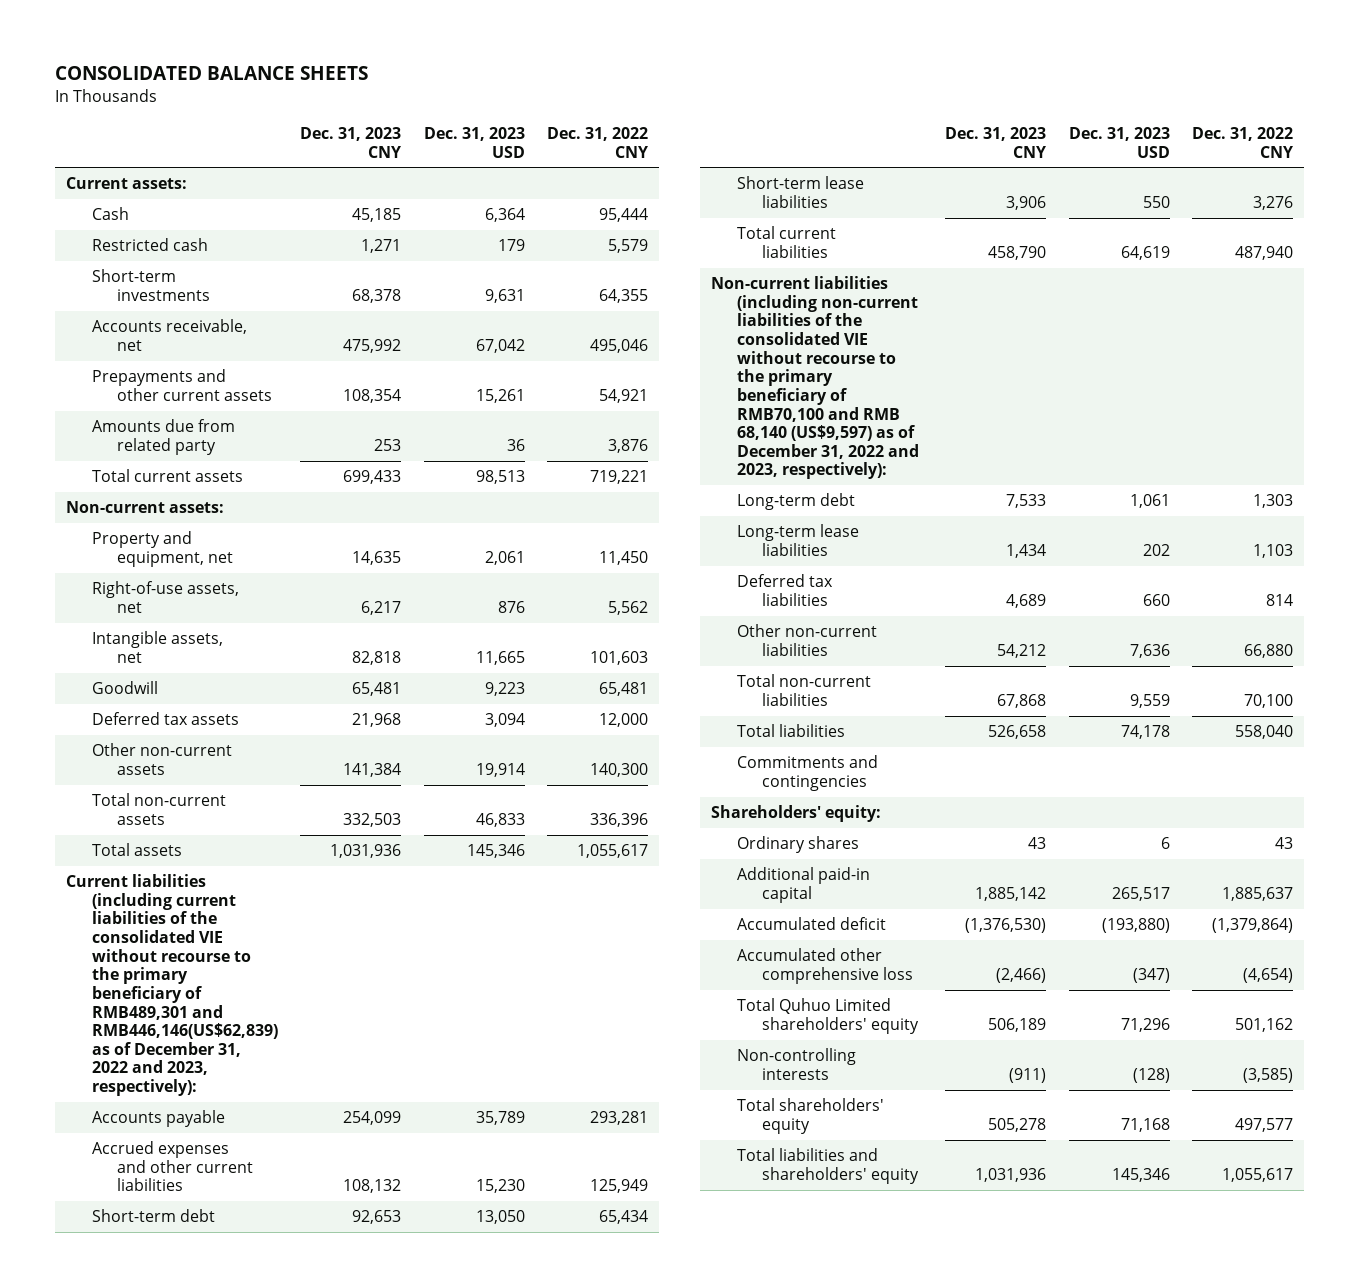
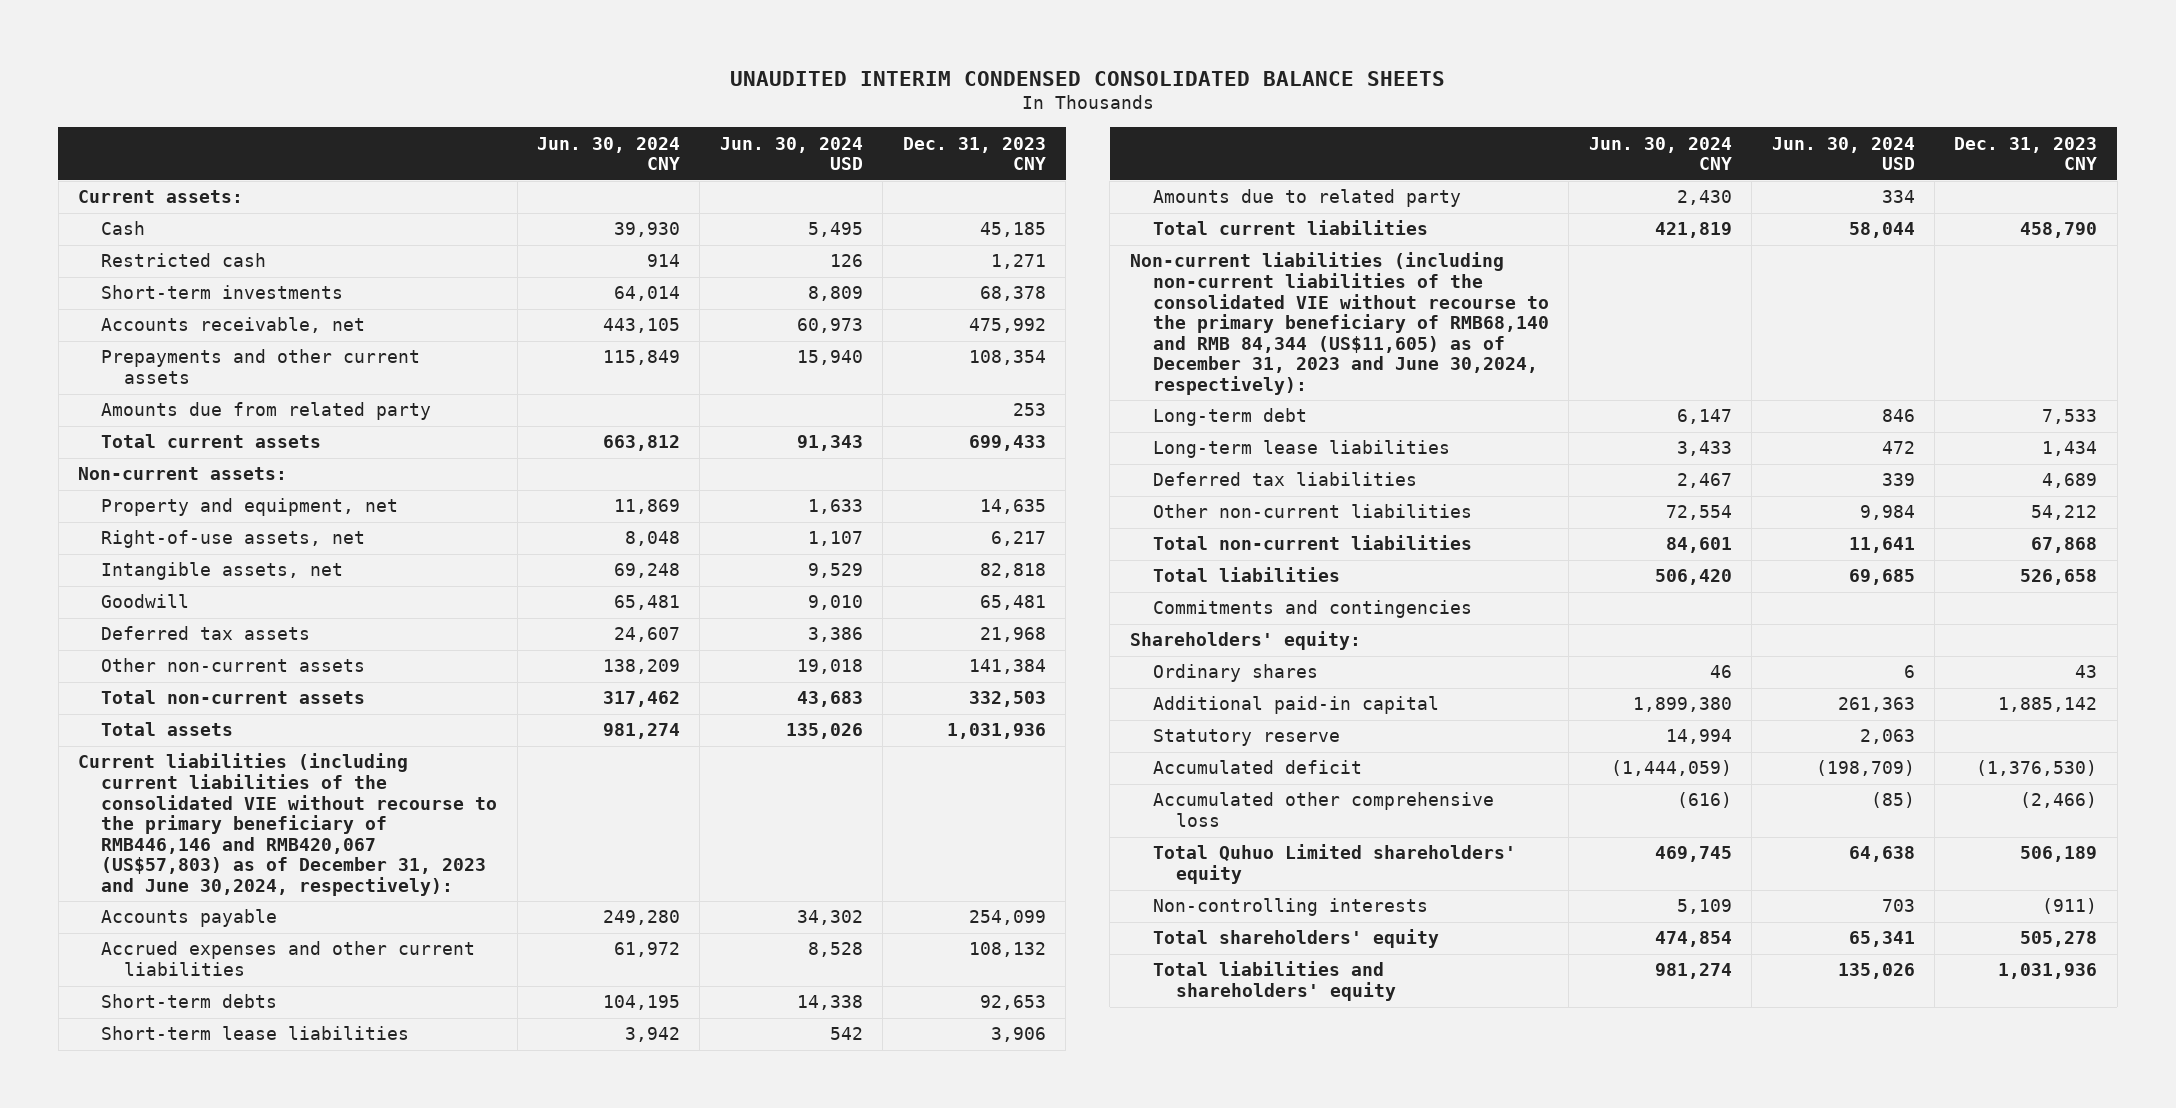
[54,65,368,80] CONSOLIDATED BALANCE SHEETS -> [729,70,1445,86] UNAUDITED INTERIM CONDENSED CONSOLIDATED BALANCE SHEETS
[423,126,525,158] Dec. 31, 2023 USD -> none
[547,126,649,158] Dec. 31, 2022 CNY -> none
none -> [536,136,680,171] Jun. 30, 2024 CNY
none -> [719,136,863,171] Jun. 30, 2024 USD
[66,874,278,1097] Current liabilities (including current liabilities of the consolidated VIE without recourse to the primary beneficiary of RMB489,301 and RMB446,146(US$62,839) as of December 31, 2022 and 2023, respectively): -> [78,753,498,896] Current liabilities (including current liabilities of the consolidated VIE without recourse to the primary beneficiary of RMB446,146 and RMB420,067 (US$57,803) as of December 31, 2023 and June 30,2024, respectively):
[91,1209,215,1223] Short-term debt -> [101,994,278,1009] Short-term debts
none -> [1152,189,1461,208] Amounts due to related party
[710,276,919,480] Non-current liabilities (including non-current liabilities of the consolidated VIE without recourse to the primary beneficiary of RMB70,100 and RMB 68,140 (US$9,597) as of December 31, 2022 and 2023, respectively): -> [1129,252,1549,395] Non-current liabilities (including non-current liabilities of the consolidated VIE without recourse to the primary beneficiary of RMB68,140 and RMB 84,344 (US$11,605) as of December 31, 2023 and June 30,2024, respectively):
none -> [1152,729,1340,747] Statutory reserve

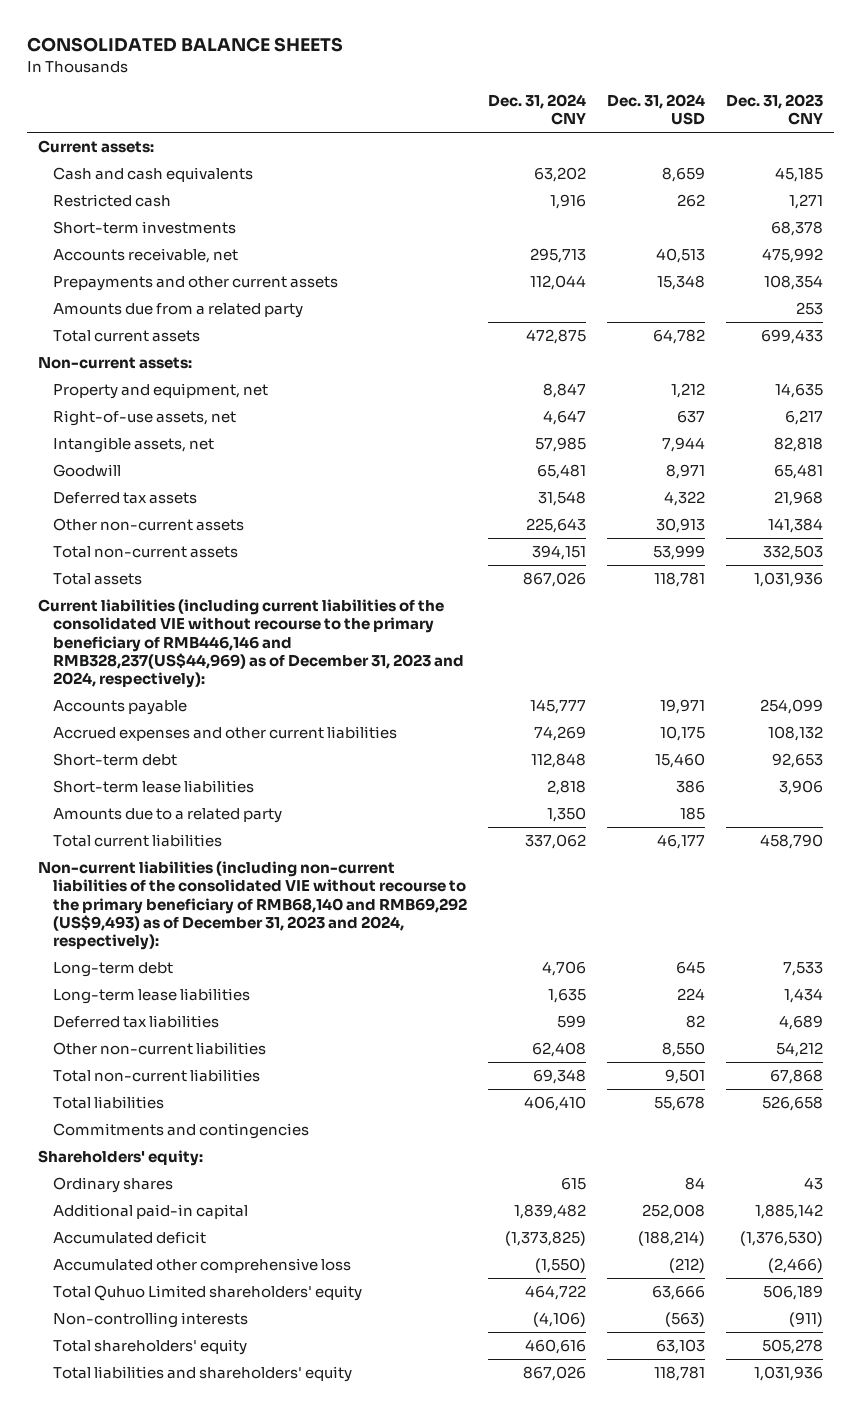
[729,70,1445,86] UNAUDITED INTERIM CONDENSED CONSOLIDATED BALANCE SHEETS -> [27,37,344,53] CONSOLIDATED BALANCE SHEETS
[536,136,680,171] Jun. 30, 2024 CNY -> none
[719,136,863,171] Jun. 30, 2024 USD -> none
none -> [487,93,586,126] Dec. 31, 2024 CNY
none -> [607,93,706,126] Dec. 31, 2024 USD
[101,221,146,236] Cash -> [52,167,253,183] Cash and cash equivalents
[101,402,432,421] Amounts due from related party -> [52,303,303,319] Amounts due from a related party
[78,753,498,896] Current liabilities (including current liabilities of the consolidated VIE without recourse to the primary beneficiary of RMB446,146 and RMB420,067 (US$57,803) as of December 31, 2023 and June 30,2024, respectively): -> [38,599,464,689] Current liabilities (including current liabilities of the consolidated VIE without recourse to the primary beneficiary of RMB446,146 and RMB328,237(US$44,969) as of December 31, 2023 and 2024, respectively):
[101,994,278,1009] Short-term debts -> [52,753,177,767] Short-term debt
[1152,189,1461,208] Amounts due to related party -> [52,808,282,824] Amounts due to a related party
[1129,252,1549,395] Non-current liabilities (including non-current liabilities of the consolidated VIE without recourse to the primary beneficiary of RMB68,140 and RMB 84,344 (US$11,605) as of December 31, 2023 and June 30,2024, respectively): -> [38,861,467,951] Non-current liabilities (including non-current liabilities of the consolidated VIE without recourse to the primary beneficiary of RMB68,140 and RMB69,292 (US$9,493) as of December 31, 2023 and 2024, respectively):
[1152,729,1340,747] Statutory reserve -> none

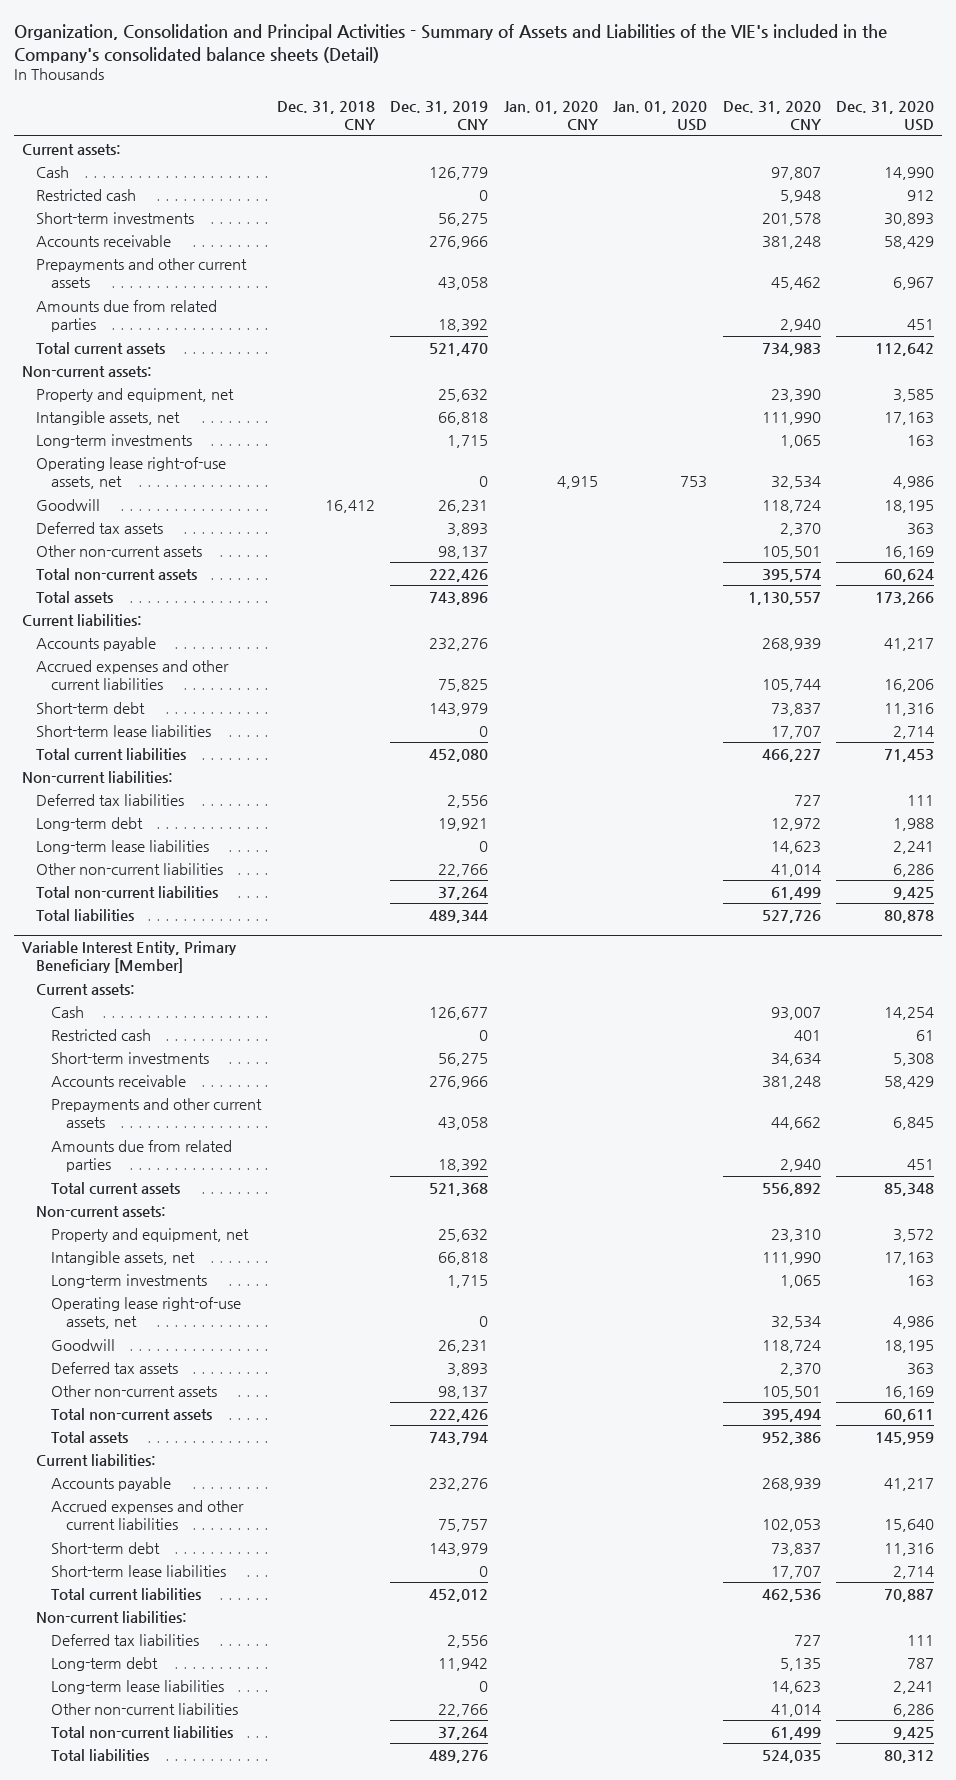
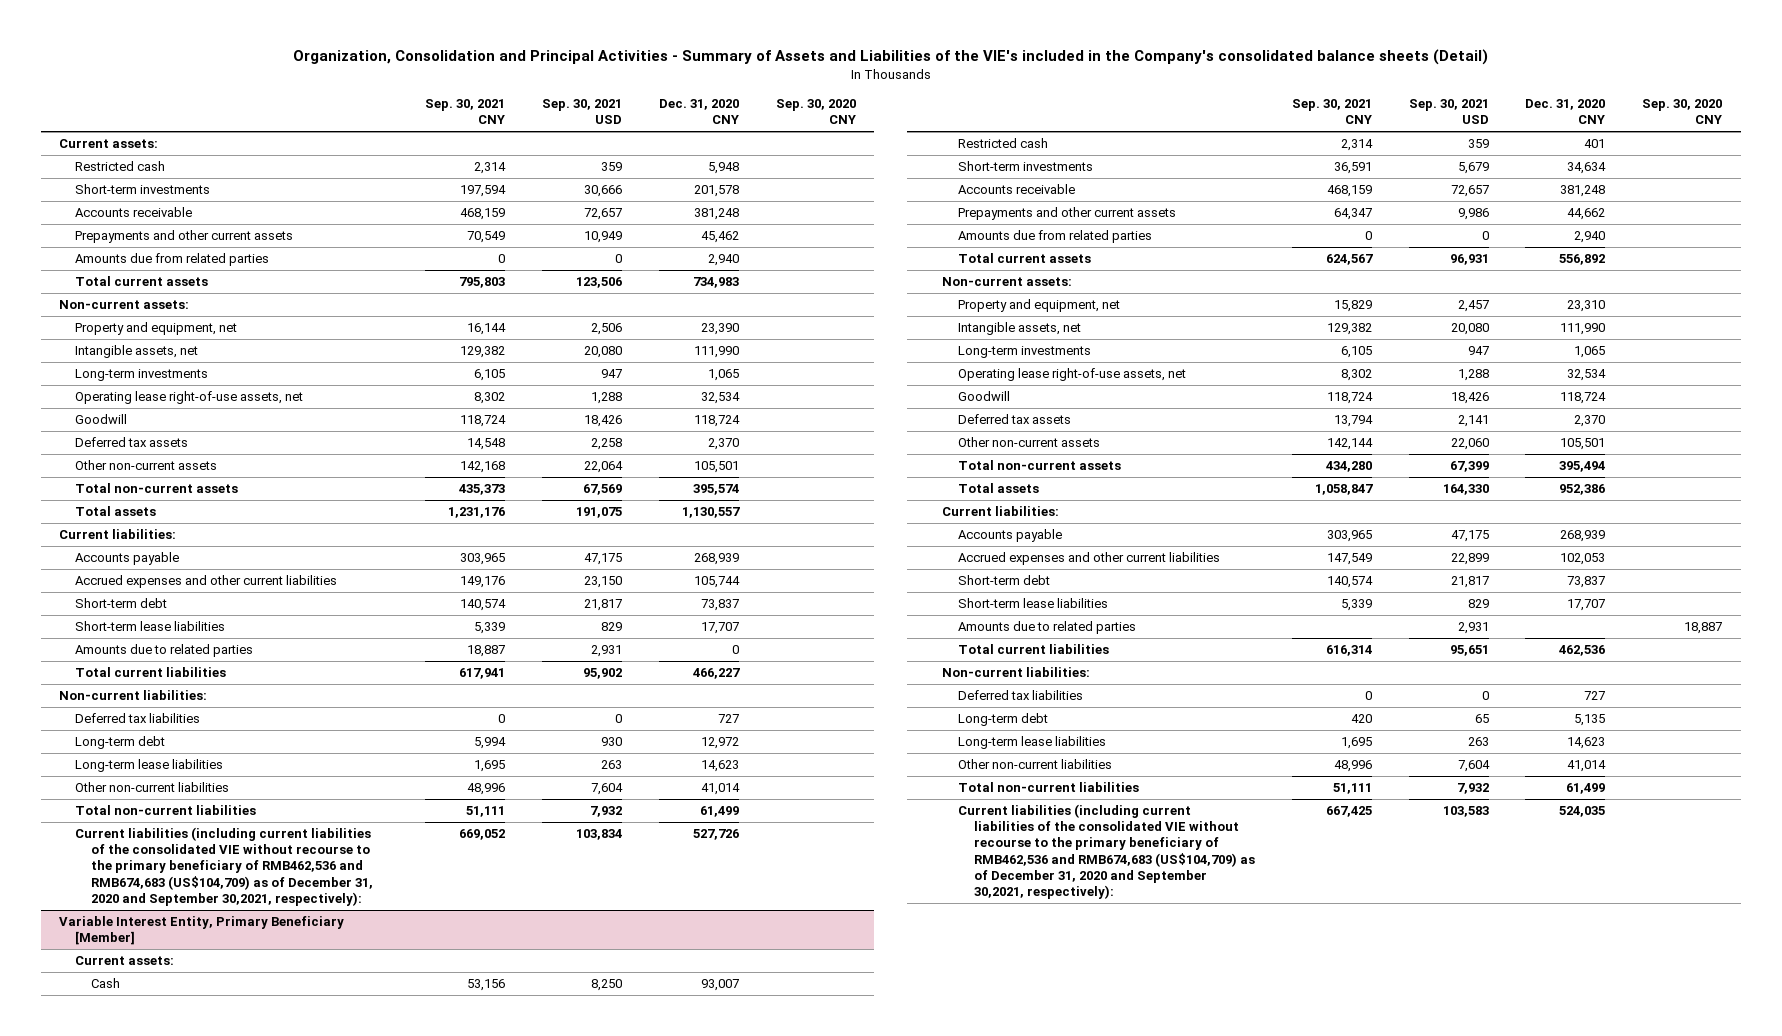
[276,100,375,130] Dec. 31, 2018 CNY -> none
[390,100,489,130] Dec. 31, 2019 CNY -> none
[503,100,598,130] Jan. 01, 2020 CNY -> none
[613,100,708,131] Jan. 01, 2020 USD -> none
[836,100,935,131] Dec. 31, 2020 USD -> none
none -> [425,99,506,125] Sep. 30, 2021 CNY
none -> [542,99,623,125] Sep. 30, 2021 USD
none -> [775,99,856,125] Sep. 30, 2020 CNY
[36,165,70,178] Cash -> none
none -> [75,644,254,658] Amounts due to related parties
[36,908,135,921] Total liabilities -> [75,827,374,906] Current liabilities (including current liabilities of the consolidated VIE without recourse to the primary beneficiary of RMB462,536 and RMB674,683 (US$104,709) as of December 31, 2020 and September 30,2021, respectively):
none -> [957,621,1136,635] Amounts due to related parties
[51,1748,150,1761] Total liabilities -> [957,804,1255,899] Current liabilities (including current liabilities of the consolidated VIE without recourse to the primary beneficiary of RMB462,536 and RMB674,683 (US$104,709) as of December 31, 2020 and September 30,2021, respectively):

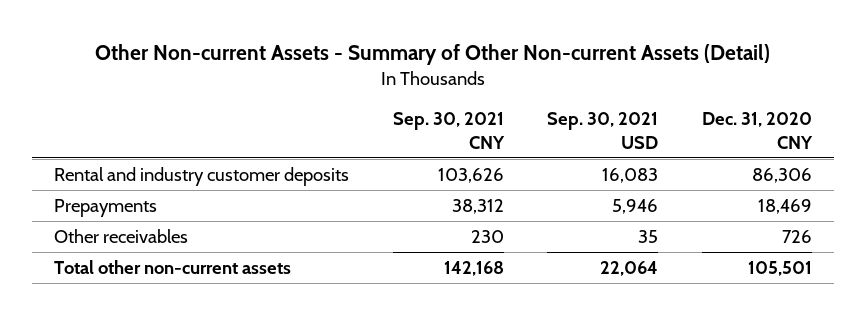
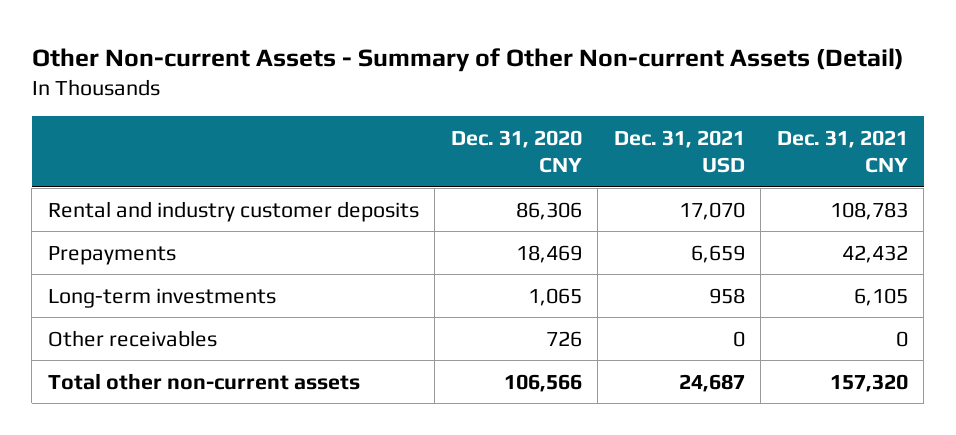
[392,112,505,149] Sep. 30, 2021 CNY -> none
[547,112,659,149] Sep. 30, 2021 USD -> none
none -> [613,129,745,173] Dec. 31, 2021 USD
none -> [776,129,908,173] Dec. 31, 2021 CNY
none -> [47,287,276,308] Long-term investments
[748,260,813,276] 105,501 -> [503,373,582,392] 106,566

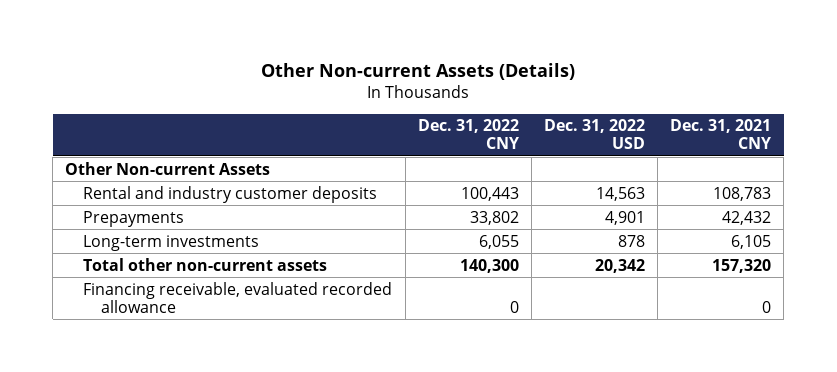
[31,47,904,72] Other Non-current Assets - Summary of Other Non-current Assets (Detail) -> [261,62,576,80] Other Non-current Assets (Details)
[450,129,582,173] Dec. 31, 2020 CNY -> none
[613,129,745,173] Dec. 31, 2021 USD -> none
none -> [417,119,519,150] Dec. 31, 2022 CNY
none -> [543,119,645,150] Dec. 31, 2022 USD
none -> [65,161,271,175] Other Non-current Assets
[47,329,217,347] Other receivables -> none
none -> [83,281,393,313] Financing receivable, evaluated recorded allowance

